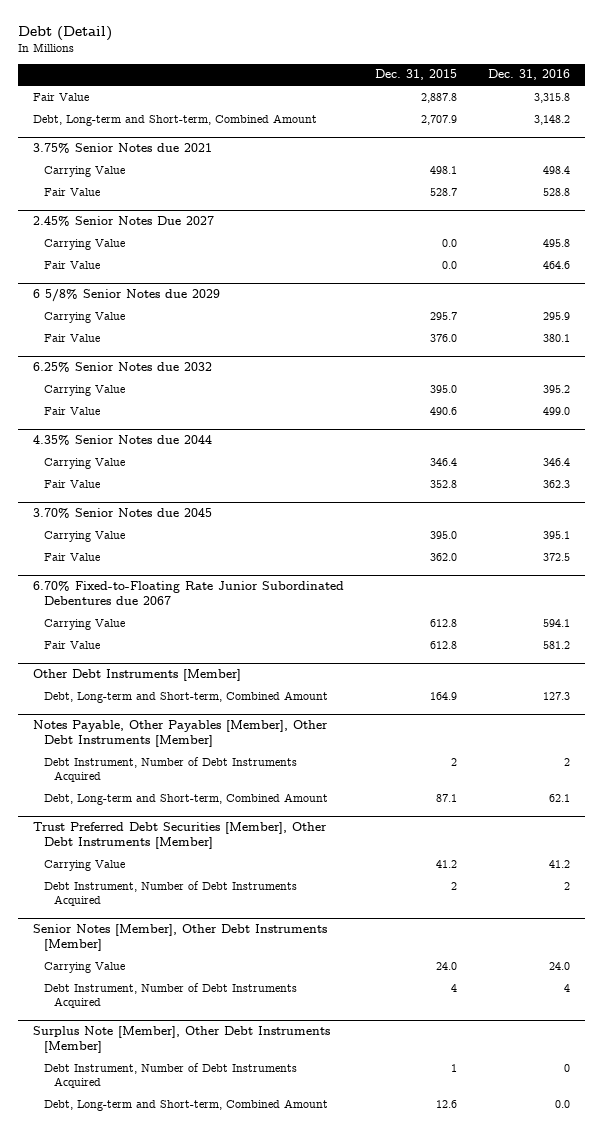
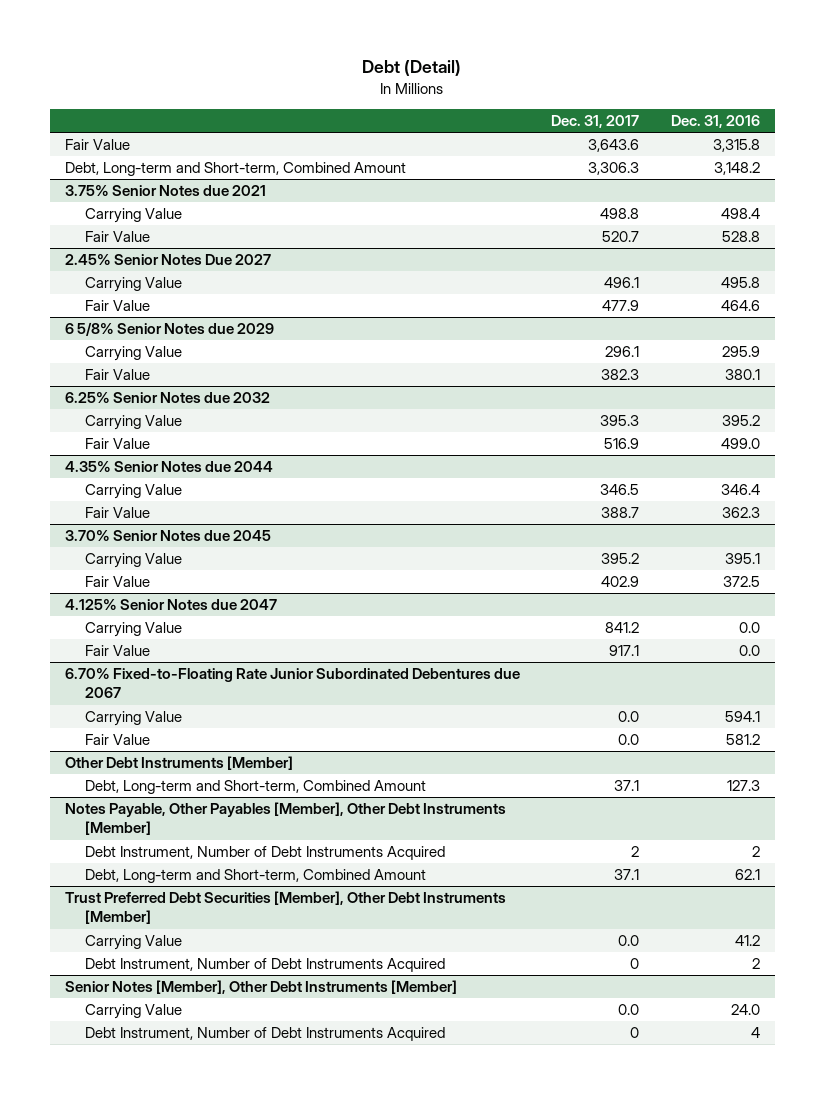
[375,69,458,81] Dec. 31, 2015 -> none
none -> [551,115,640,129] Dec. 31, 2017
none -> [65,599,278,611] 4.125% Senior Notes due 2047
none -> [85,622,183,638] Carrying Value
none -> [85,645,151,657] Fair Value
[33,1026,331,1053] Surplus Note [Member], Other Debt Instruments [Member] -> none
[43,1062,297,1089] Debt Instrument, Number of Debt Instruments Acquired -> none
[43,1098,328,1111] Debt, Long-term and Short-term, Combined Amount -> none

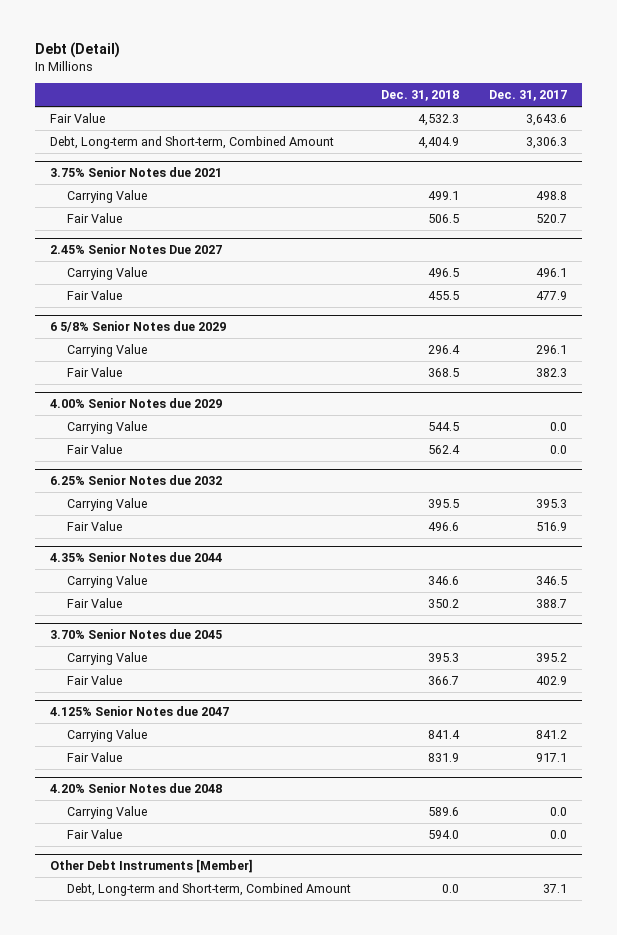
[670,115,760,129] Dec. 31, 2016 -> none
none -> [380,89,459,101] Dec. 31, 2018
none -> [49,397,222,408] 4.00% Senior Notes due 2029
none -> [66,420,147,434] Carrying Value
none -> [66,443,122,454] Fair Value
[65,668,521,699] 6.70% Fixed-to-Floating Rate Junior Subordinated Debentures due 2067 -> none
none -> [49,782,222,793] 4.20% Senior Notes due 2048
[65,802,507,836] Notes Payable, Other Payables [Member], Other Debt Instruments [Member] -> none
[85,846,446,861] Debt Instrument, Number of Debt Instruments Acquired -> none
[85,869,427,884] Debt, Long-term and Short-term, Combined Amount -> none
[65,891,507,925] Trust Preferred Debt Securities [Member], Other Debt Instruments [Member] -> none
[85,935,183,951] Carrying Value -> none
[85,958,446,973] Debt Instrument, Number of Debt Instruments Acquired -> none
[65,980,458,995] Senior Notes [Member], Other Debt Instruments [Member] -> none
[85,1004,183,1020] Carrying Value -> none
[85,1027,446,1042] Debt Instrument, Number of Debt Instruments Acquired -> none

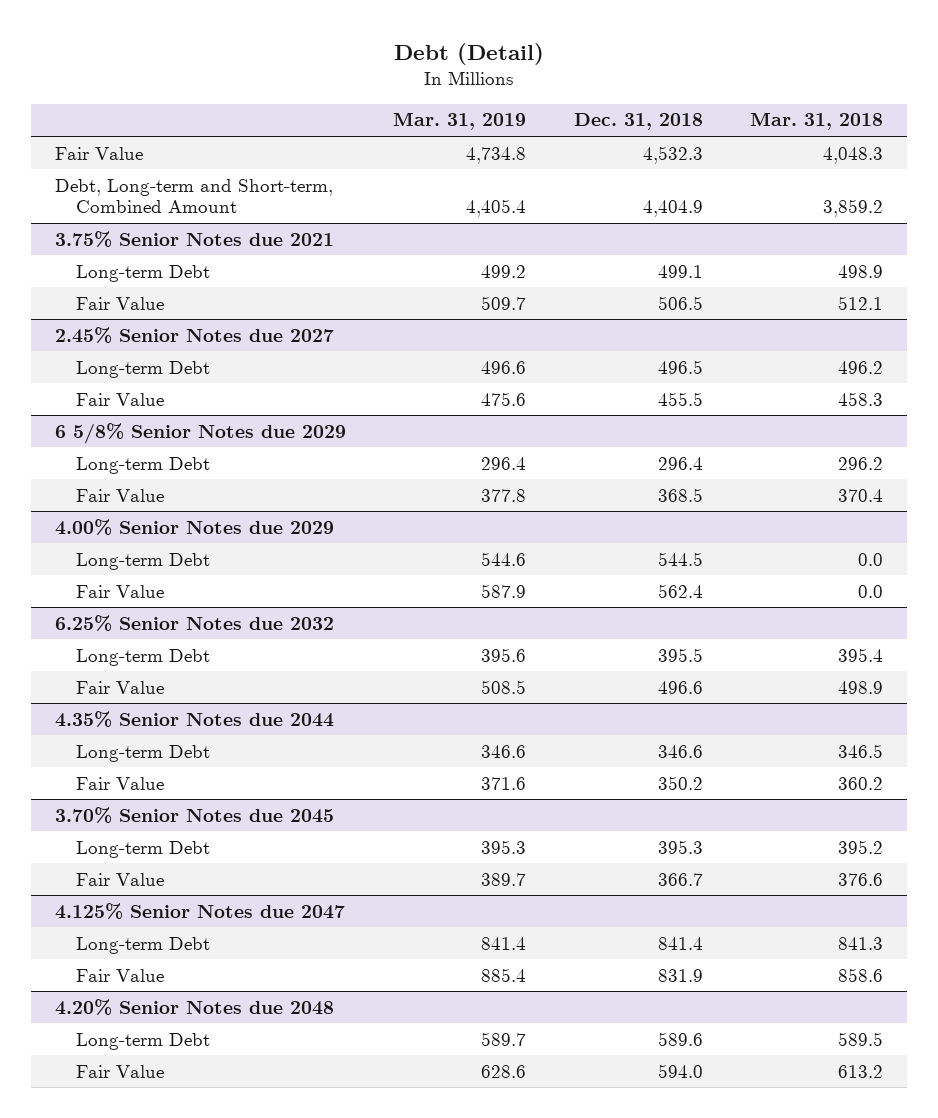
[488,89,567,101] Dec. 31, 2017 -> none
none -> [393,112,527,131] Mar. 31, 2019
none -> [749,112,883,131] Mar. 31, 2018
[66,189,147,203] Carrying Value -> [75,264,210,282] Long-term Debt
[49,243,222,254] 2.45% Senior Notes Due 2027 -> [54,326,334,343] 2.45% Senior Notes due 2027
[66,266,147,280] Carrying Value -> [75,360,210,378] Long-term Debt
[66,343,147,357] Carrying Value -> [75,456,210,474] Long-term Debt
[66,420,147,434] Carrying Value -> [75,552,210,570] Long-term Debt
[66,497,147,511] Carrying Value -> [75,648,210,666] Long-term Debt
[66,574,147,588] Carrying Value -> [75,744,210,762] Long-term Debt
[66,651,147,665] Carrying Value -> [75,840,210,858] Long-term Debt
[66,728,147,742] Carrying Value -> [75,936,210,954] Long-term Debt
[66,805,147,819] Carrying Value -> [75,1032,210,1050] Long-term Debt
[49,858,253,873] Other Debt Instruments [Member] -> none
[66,882,351,896] Debt, Long-term and Short-term, Combined Amount -> none

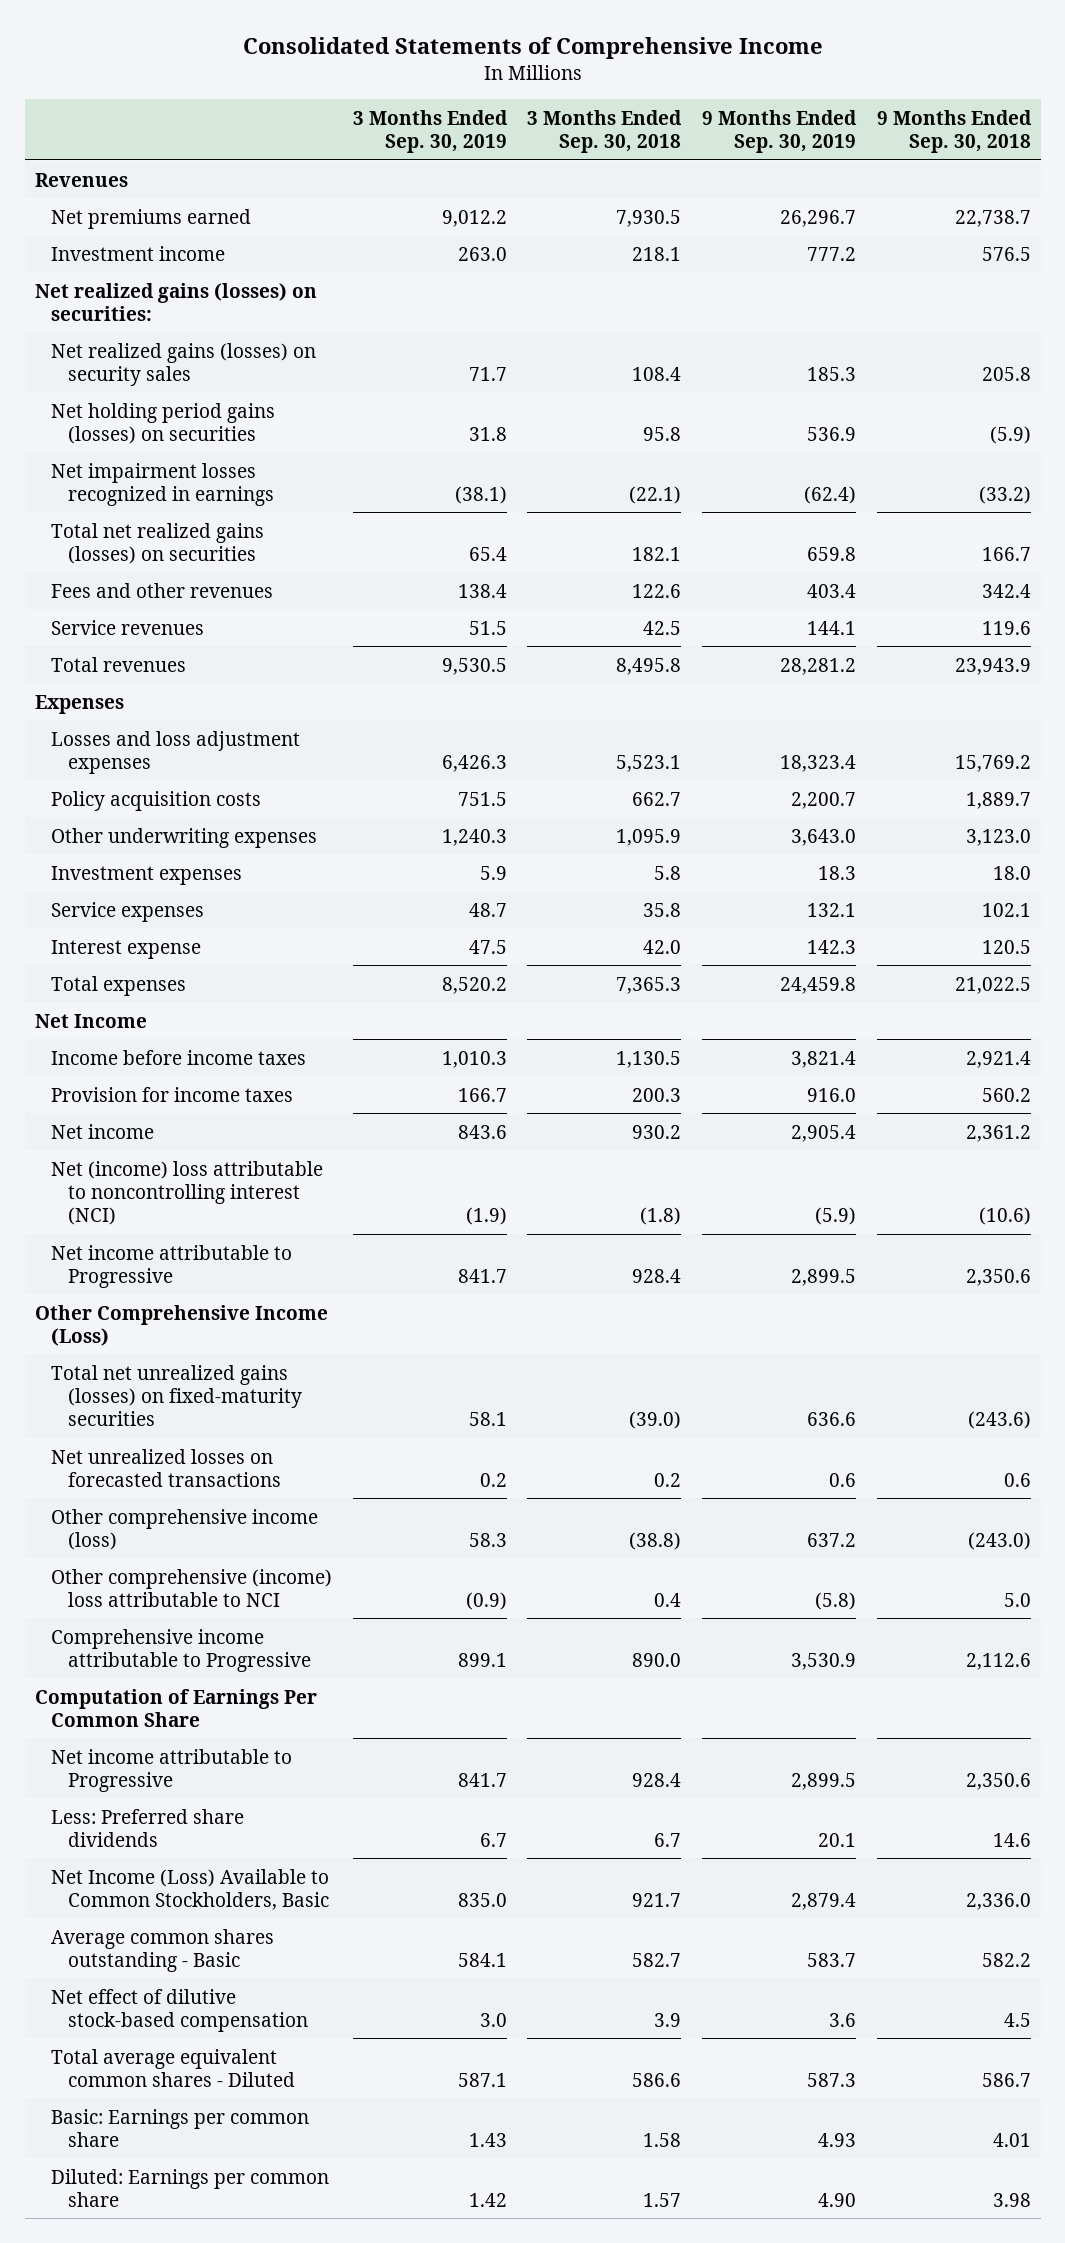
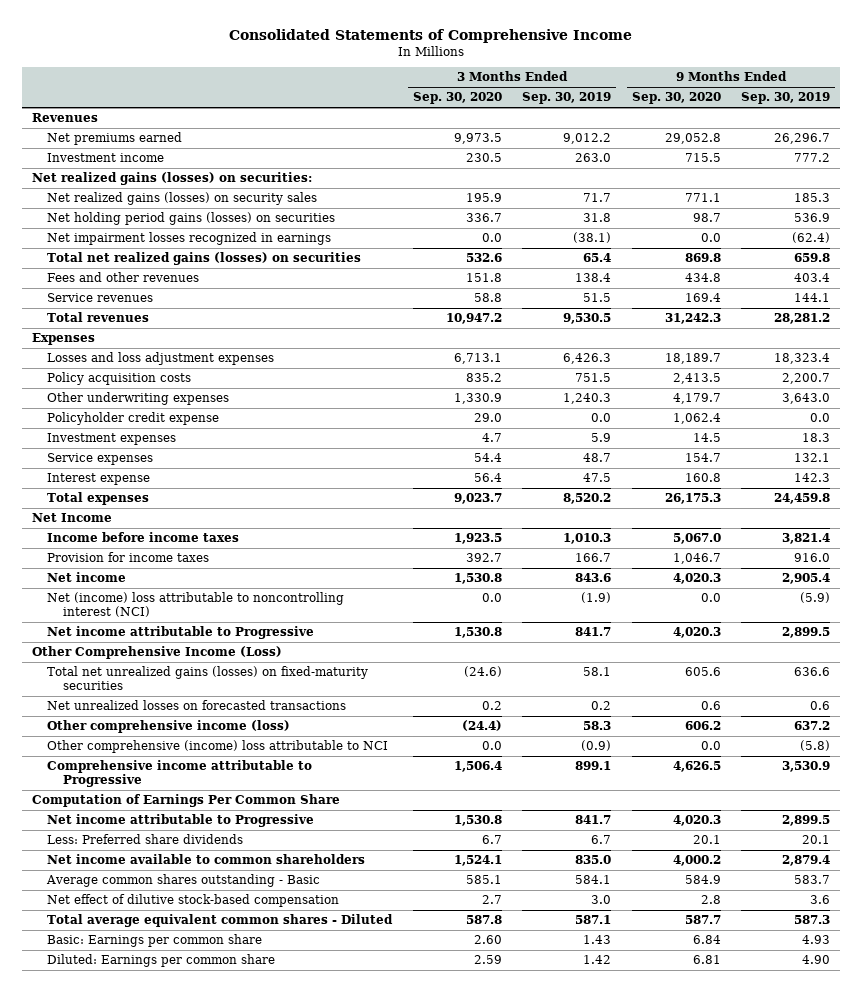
[527,109,683,153] 3 Months Ended Sep. 30, 2018 -> none
[876,109,1032,153] 9 Months Ended Sep. 30, 2018 -> none
none -> [412,92,502,105] Sep. 30, 2020
none -> [631,92,721,105] Sep. 30, 2020
none -> [47,412,220,426] Policyholder credit expense
[51,1868,330,1910] Net Income (Loss) Available to Common Stockholders, Basic -> [47,854,366,865] Net income available to common shareholders

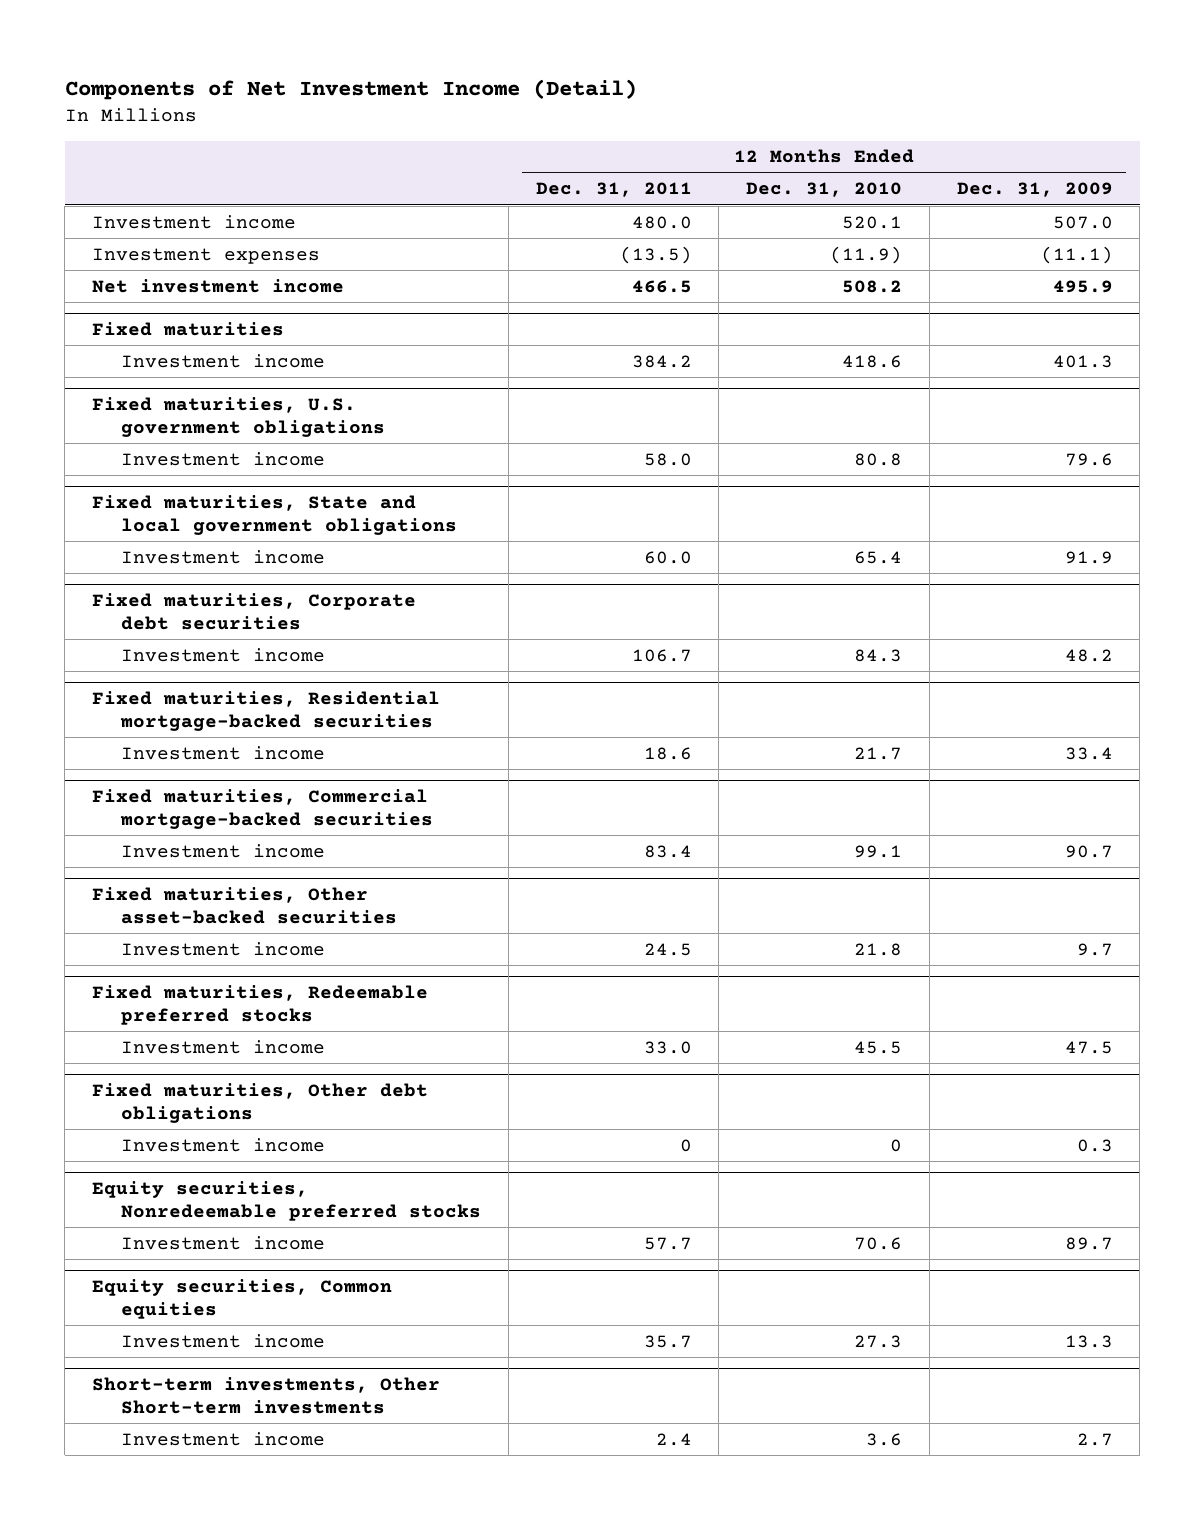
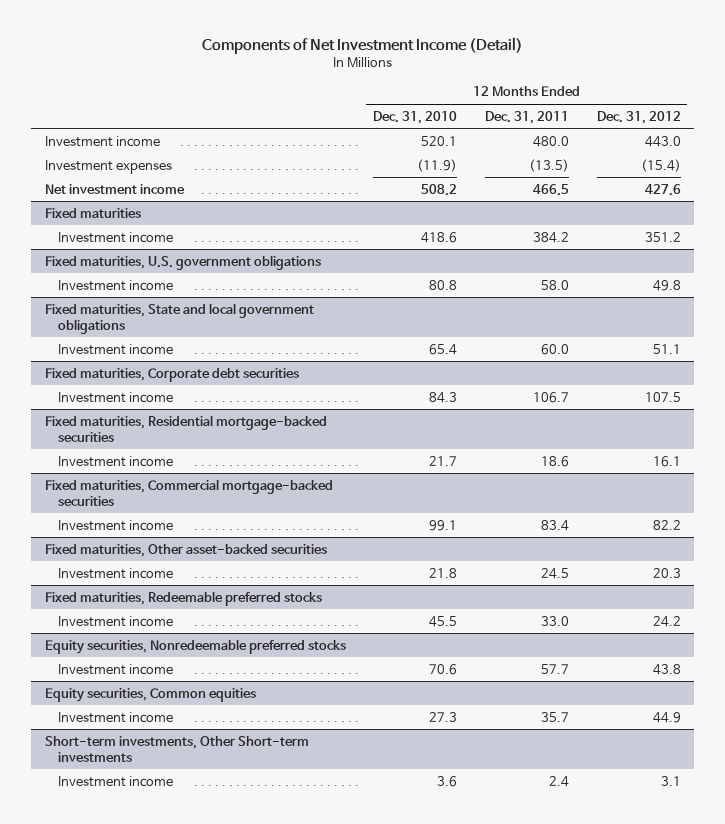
[956,182,1113,198] Dec. 31, 2009 -> none
none -> [596,110,681,124] Dec. 31, 2012
[91,1083,428,1123] Fixed maturities, Other debt obligations -> none
[121,1137,326,1152] Investment income -> none

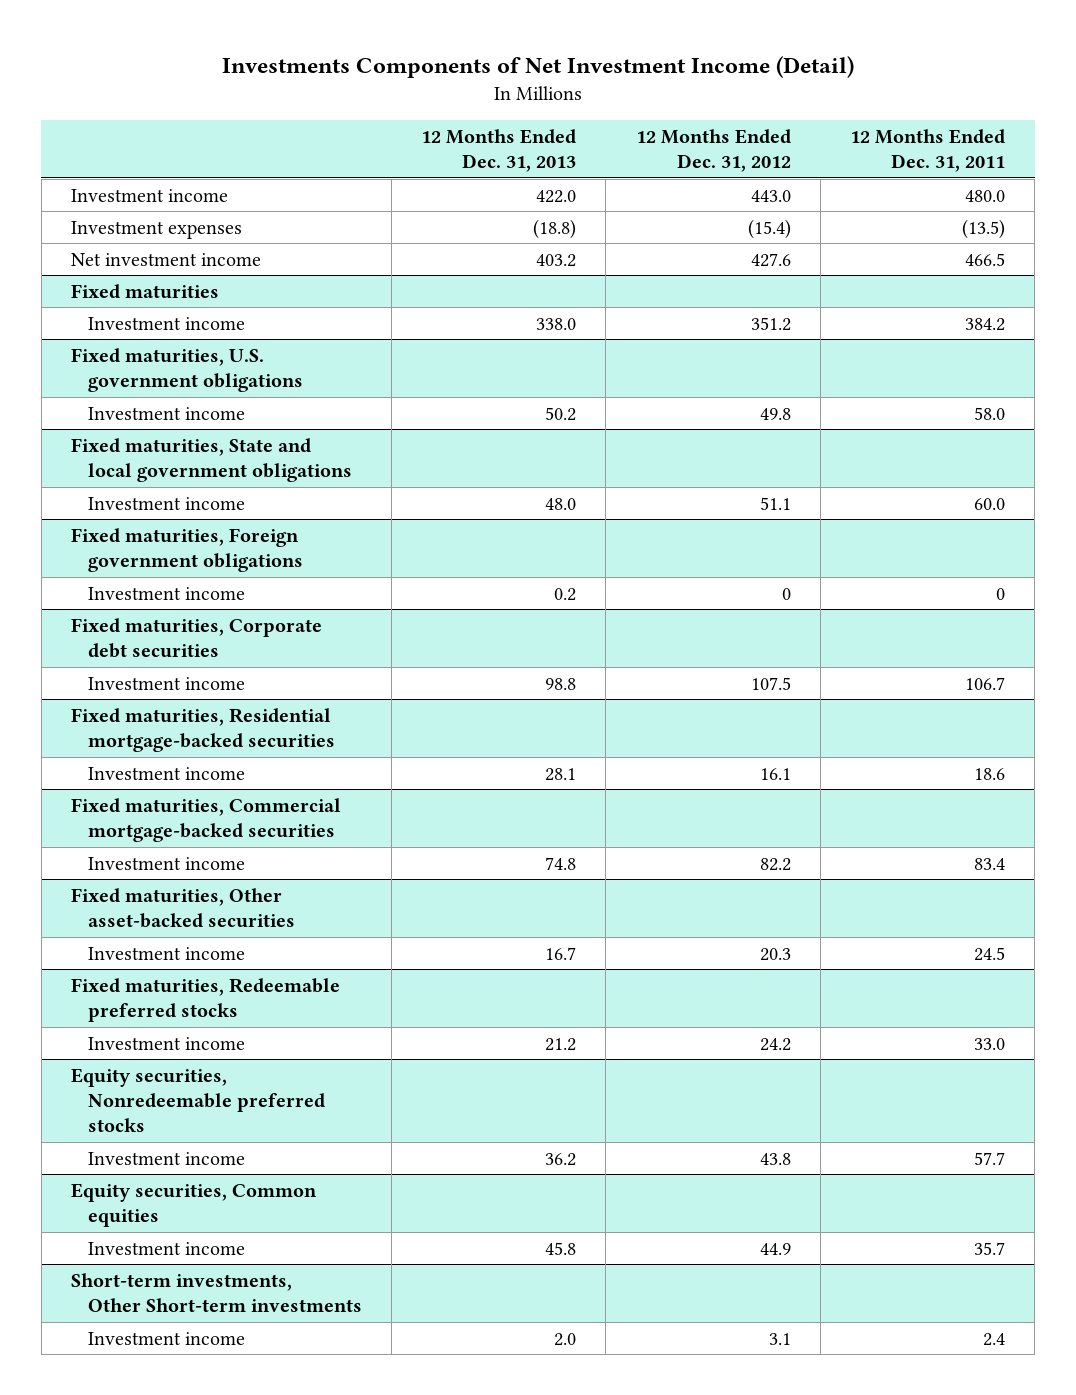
[201,37,523,55] Components of Net Investment Income (Detail) -> [222,55,855,78] Investments Components of Net Investment Income (Detail)
[373,110,458,124] Dec. 31, 2010 -> none
none -> [421,129,577,173] 12 Months Ended Dec. 31, 2013
none -> [71,527,303,572] Fixed maturities, Foreign government obligations
none -> [87,586,245,600] Investment income

